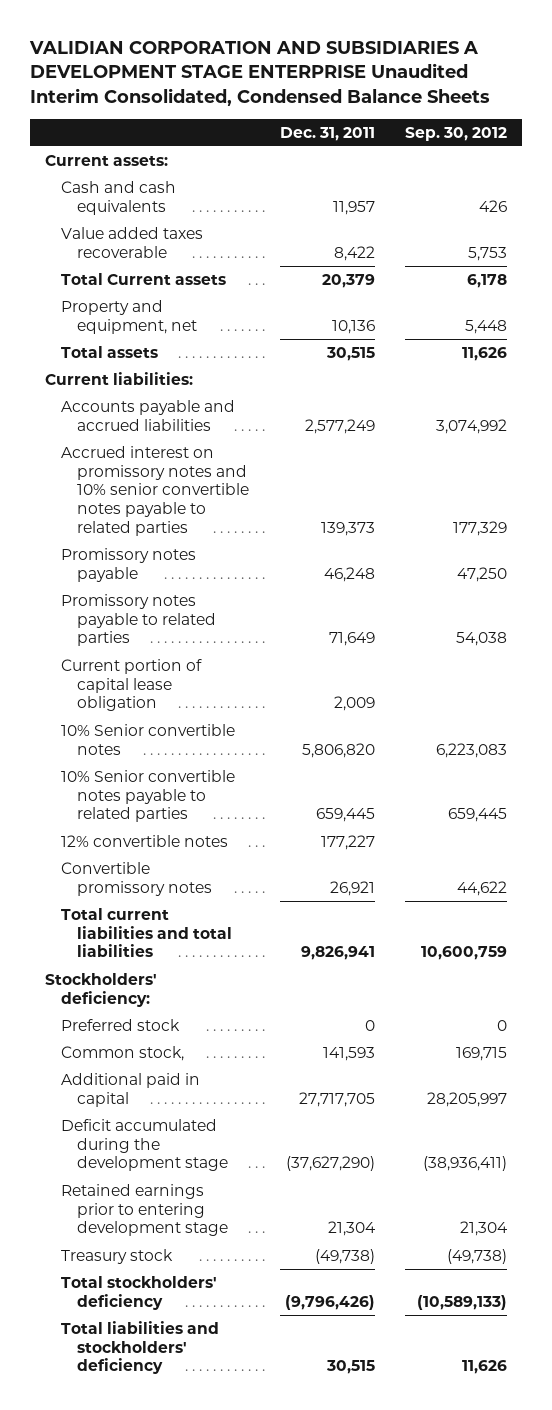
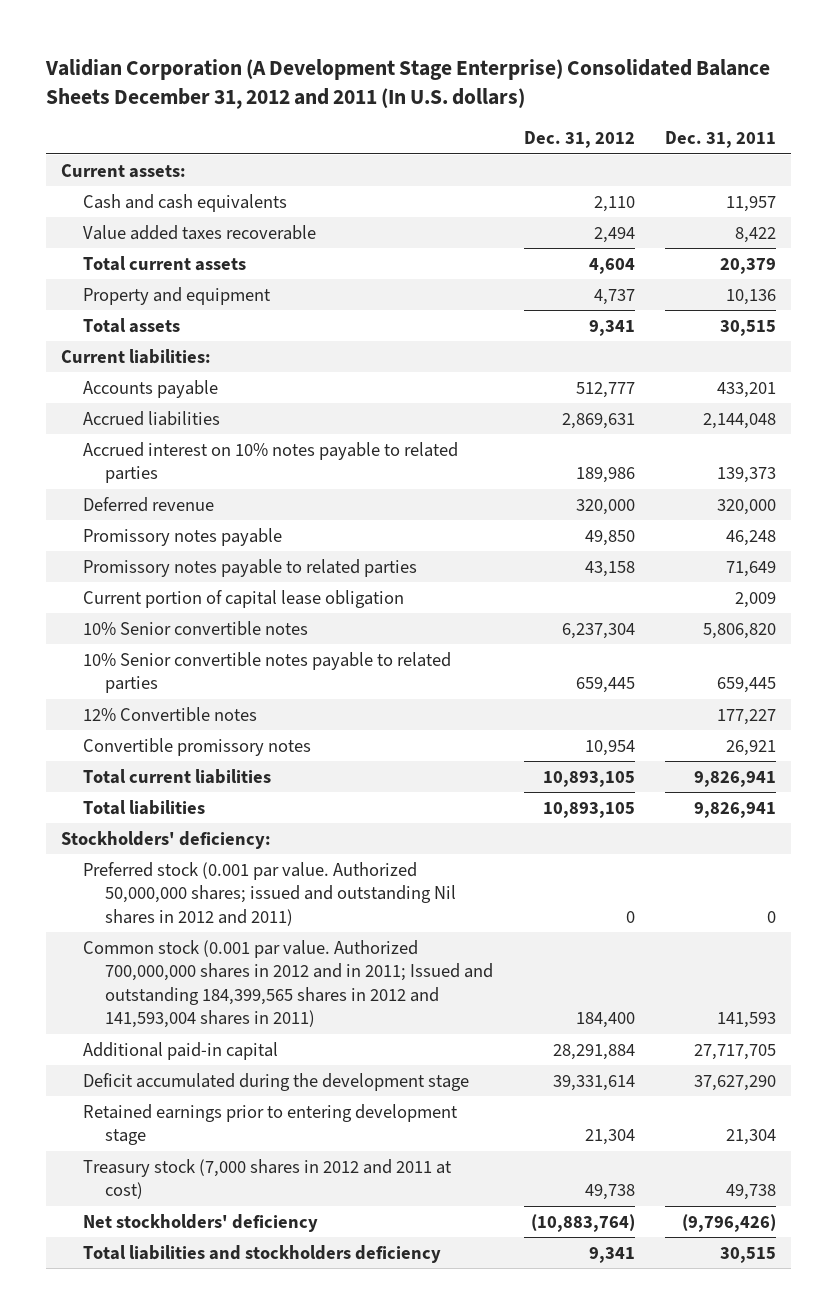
[28,40,490,106] VALIDIAN CORPORATION AND SUBSIDIARIES A DEVELOPMENT STAGE ENTERPRISE Unaudited Interim Consolidated, Condensed Balance Sheets -> [45,59,771,109] Validian Corporation (A Development Stage Enterprise) Consolidated Balance Sheets December 31, 2012 and 2011 (In U.S. dollars)
[405,126,508,141] Sep. 30, 2012 -> none
none -> [523,131,635,149] Dec. 31, 2012
[61,273,227,286] Total Current assets -> [83,255,247,271] Total current assets
[61,300,198,334] Property and equipment, net -> [83,286,272,305] Property and equipment
[61,400,236,431] Accounts payable and accrued liabilities -> none
none -> [83,379,219,398] Accounts payable
none -> [83,410,221,426] Accrued liabilities
[61,446,250,536] Accrued interest on promissory notes and 10% senior convertible notes payable to related parties -> [83,441,459,484] Accrued interest on 10% notes payable to related parties
none -> [83,496,215,512] Deferred revenue
[61,835,229,848] 12% convertible notes -> [83,706,258,722] 12% Convertible notes
[61,908,233,958] Total current liabilities and total liabilities -> [83,768,272,784] Total current liabilities
none -> [83,799,206,815] Total liabilities
[61,1019,181,1032] Preferred stock -> [83,861,457,926] Preferred stock (0.001 par value. Authorized 50,000,000 shares; issued and outstanding Nil shares in 2012 and 2011)
[61,1046,185,1062] Common stock, -> [83,939,494,1029] Common stock (0.001 par value. Authorized 700,000,000 shares in 2012 and in 2011; Issued and outstanding 184,399,565 shares in 2012 and 141,593,004 shares in 2011)
[61,1073,201,1107] Additional paid in capital -> [83,1041,279,1060] Additional paid-in capital
[285,1156,375,1172] (37,627,290) -> [694,1074,777,1091] 37,627,290
[61,1249,174,1265] Treasury stock -> none
none -> [83,1158,453,1200] Treasury stock (7,000 shares in 2012 and 2011 at cost)
[61,1276,218,1310] Total stockholders' deficiency -> [83,1213,319,1232] Net stockholders' deficiency
[61,1321,220,1375] Total liabilities and stockholders' deficiency -> [83,1244,442,1263] Total liabilities and stockholders deficiency

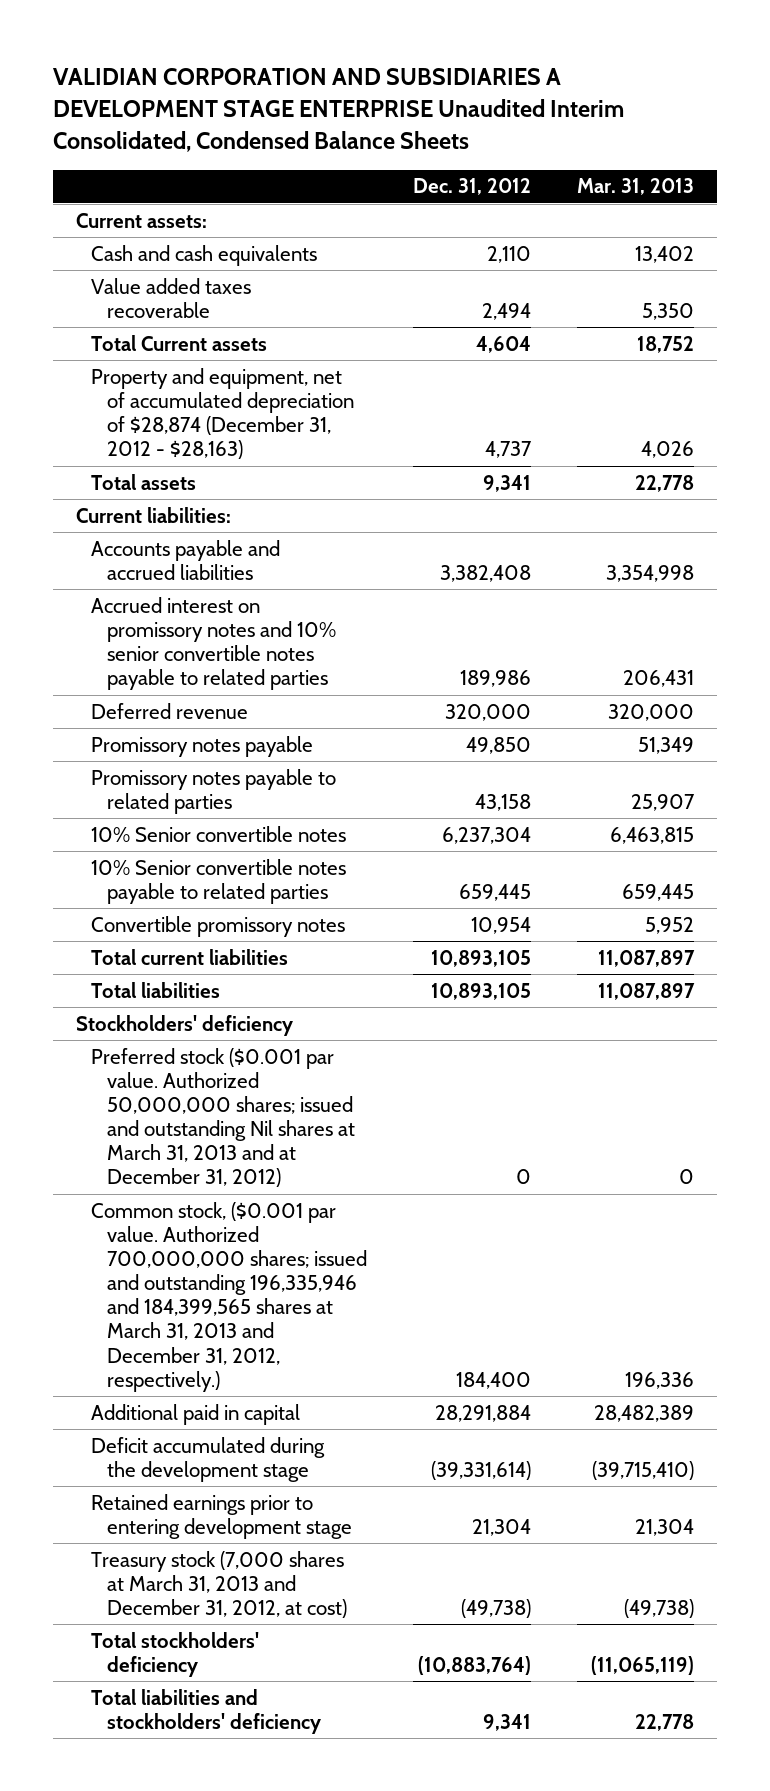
[45,59,771,109] Validian Corporation (A Development Stage Enterprise) Consolidated Balance Sheets December 31, 2012 and 2011 (In U.S. dollars) -> [52,67,624,152] VALIDIAN CORPORATION AND SUBSIDIARIES A DEVELOPMENT STAGE ENTERPRISE Unaudited Interim Consolidated, Condensed Balance Sheets
[665,131,777,149] Dec. 31, 2011 -> none
none -> [577,178,695,196] Mar. 31, 2013
[83,255,247,271] Total current assets -> [91,334,268,351] Total Current assets
[83,286,272,305] Property and equipment -> [91,367,354,460] Property and equipment, net of accumulated depreciation of $28,874 (December 31, 2012 - $28,163)
[83,379,219,398] Accounts payable -> none
[83,410,221,426] Accrued liabilities -> none
none -> [91,539,281,580] Accounts payable and accrued liabilities
[83,441,459,484] Accrued interest on 10% notes payable to related parties -> [91,596,336,691] Accrued interest on promissory notes and 10% senior convertible notes payable to related parties
[83,589,405,608] Current portion of capital lease obligation -> none
[83,706,258,722] 12% Convertible notes -> none
[61,830,272,849] Stockholders' deficiency: -> [75,1014,293,1036] Stockholders' deficiency
[83,861,457,926] Preferred stock (0.001 par value. Authorized 50,000,000 shares; issued and outstanding Nil shares in 2012 and 2011) -> [91,1047,355,1188] Preferred stock ($0.001 par value. Authorized 50,000,000 shares; issued and outstanding Nil shares at March 31, 2013 and at December 31, 2012)
[83,939,494,1029] Common stock (0.001 par value. Authorized 700,000,000 shares in 2012 and in 2011; Issued and outstanding 184,399,565 shares in 2012 and 141,593,004 shares in 2011) -> [91,1201,367,1392] Common stock, ($0.001 par value. Authorized 700,000,000 shares; issued and outstanding 196,335,946 and 184,399,565 shares at March 31, 2013 and December 31, 2012, respectively.)
[83,1041,279,1060] Additional paid-in capital -> [91,1403,301,1425] Additional paid in capital
[552,1074,635,1091] 39,331,614 -> [430,1460,531,1480] (39,331,614)
[83,1158,453,1200] Treasury stock (7,000 shares in 2012 and 2011 at cost) -> [91,1550,347,1619] Treasury stock (7,000 shares at March 31, 2013 and December 31, 2012, at cost)
[584,1184,635,1201] 49,738 -> [460,1599,531,1619] (49,738)
[83,1213,319,1232] Net stockholders' deficiency -> [91,1631,260,1677] Total stockholders' deficiency
[83,1244,442,1263] Total liabilities and stockholders deficiency -> [91,1688,321,1734] Total liabilities and stockholders' deficiency

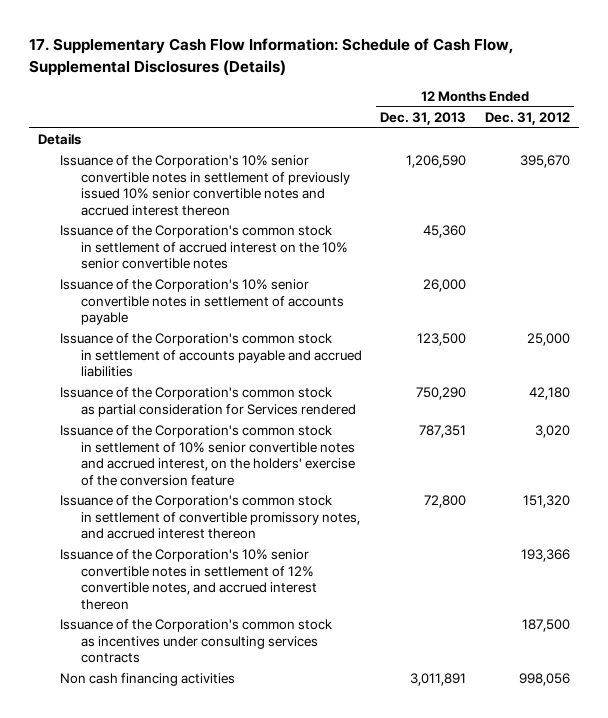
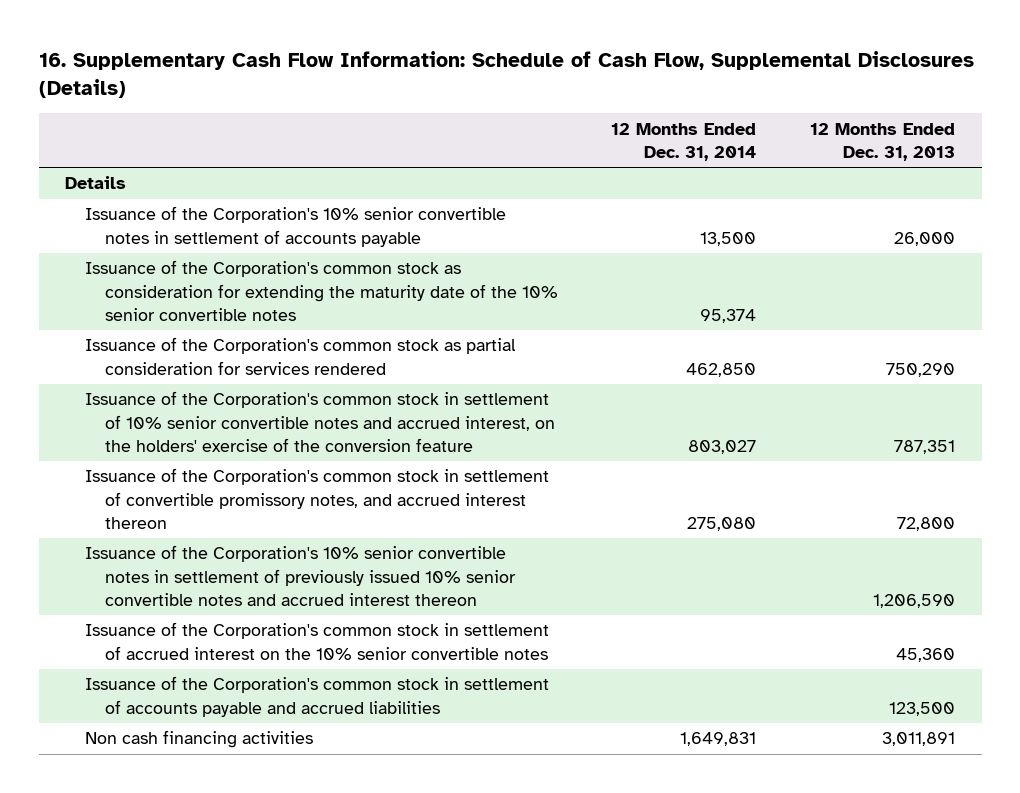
[29,38,514,76] 17. Supplementary Cash Flow Information: Schedule of Cash Flow, Supplemental Disclosures (Details) -> [38,50,974,99] 16. Supplementary Cash Flow Information: Schedule of Cash Flow, Supplemental Disclosures (Details)
[484,111,570,125] Dec. 31, 2012 -> none
none -> [611,122,757,162] 12 Months Ended Dec. 31, 2014
none -> [85,260,558,321] Issuance of the Corporation's common stock as consideration for extending the maturity date of the 10% senior convertible notes
[59,387,357,417] Issuance of the Corporation's common stock as partial consideration for Services rendered -> [85,337,517,375] Issuance of the Corporation's common stock as partial consideration for services rendered
[59,549,318,610] Issuance of the Corporation's 10% senior convertible notes in settlement of 12% convertible notes, and accrued interest thereon -> none
[59,619,332,664] Issuance of the Corporation's common stock as incentives under consulting services contracts -> none
[59,155,351,216] Issuance of the Corporation's 10% senior convertible notes in settlement of previously issued 10% senior convertible notes and accrued interest thereon -> [85,545,516,606] Issuance of the Corporation's 10% senior convertible notes in settlement of previously issued 10% senior convertible notes and accrued interest thereon
[59,225,349,270] Issuance of the Corporation's common stock in settlement of accrued interest on the 10% senior convertible notes -> [85,622,550,660] Issuance of the Corporation's common stock in settlement of accrued interest on the 10% senior convertible notes
[59,333,363,378] Issuance of the Corporation's common stock in settlement of accounts payable and accrued liabilities -> [85,676,550,717] Issuance of the Corporation's common stock in settlement of accounts payable and accrued liabilities

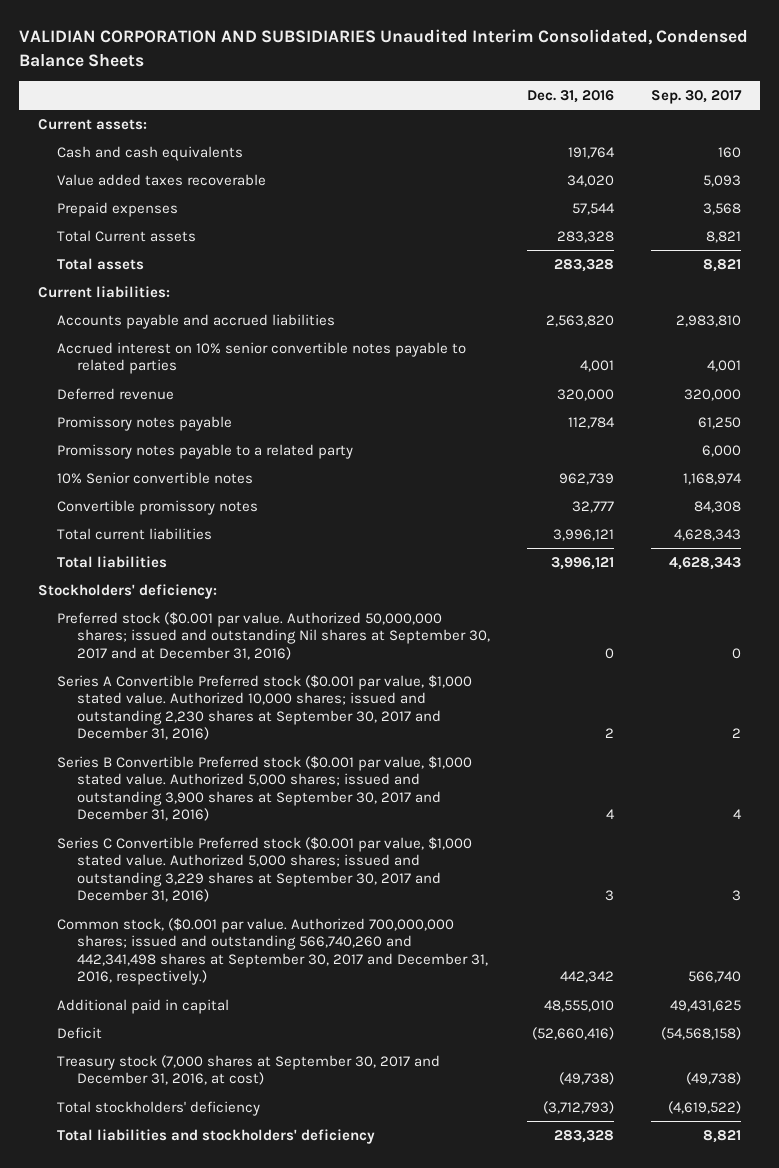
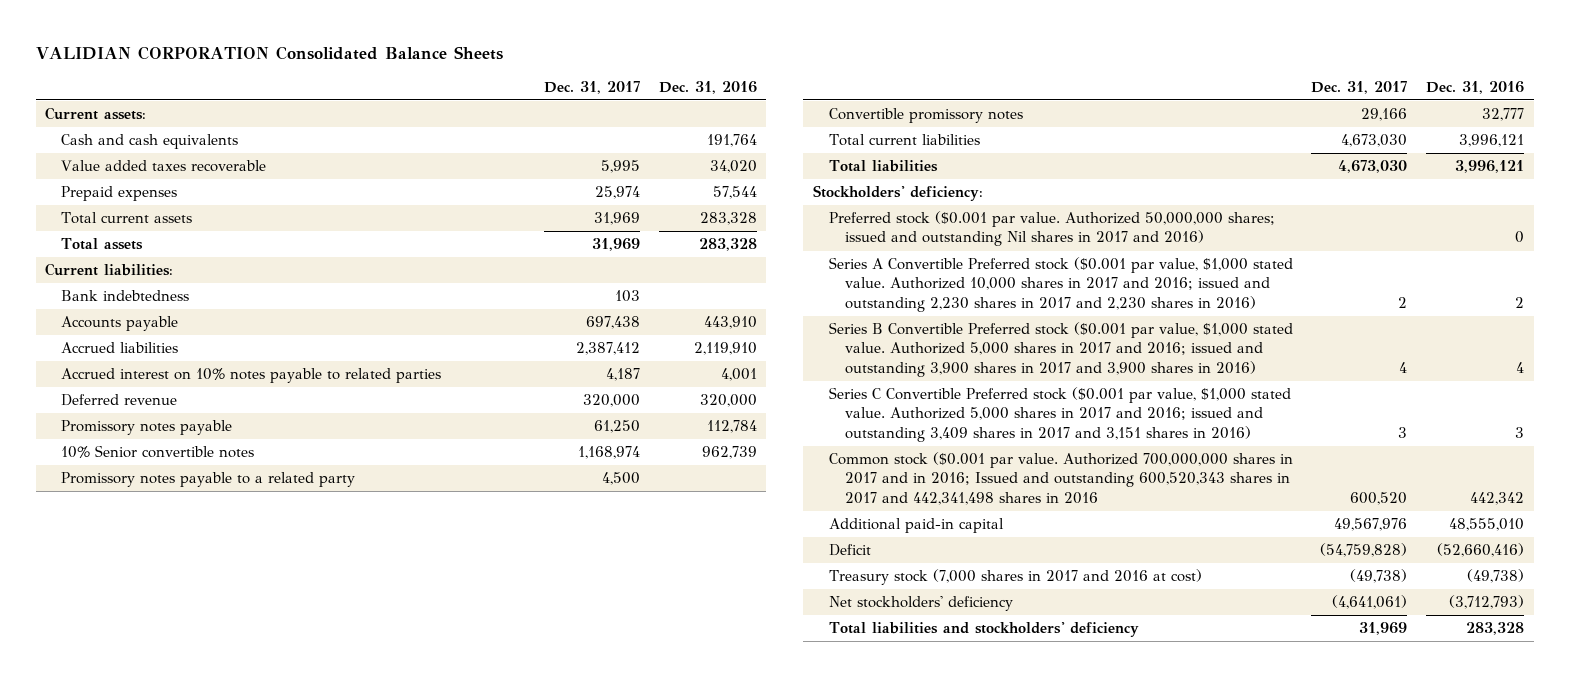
[18,29,748,67] VALIDIAN CORPORATION AND SUBSIDIARIES Unaudited Interim Consolidated, Condensed Balance Sheets -> [35,45,503,60] VALIDIAN CORPORATION Consolidated Balance Sheets
[651,89,743,104] Sep. 30, 2017 -> none
none -> [544,80,641,94] Dec. 31, 2017
[57,229,197,242] Total Current assets -> [61,212,193,225] Total current assets
[57,313,336,329] Accounts payable and accrued liabilities -> none
none -> [61,290,190,302] Bank indebtedness
none -> [61,316,179,332] Accounts payable
none -> [61,342,179,354] Accrued liabilities
[57,341,467,375] Accrued interest on 10% senior convertible notes payable to related parties -> [61,368,442,384] Accrued interest on 10% notes payable to related parties
[57,443,354,459] Promissory notes payable to a related party -> [61,472,356,488] Promissory notes payable to a related party
[57,611,490,660] Preferred stock ($0.001 par value. Authorized 50,000,000 shares; issued and outstanding Nil shares at September 30, 2017 and at December 31, 2016) -> [828,211,1275,247] Preferred stock ($0.001 par value. Authorized 50,000,000 shares; issued and outstanding Nil shares in 2017 and 2016)
[57,674,473,741] Series A Convertible Preferred stock ($0.001 par value, $1,000 stated value. Authorized 10,000 shares; issued and outstanding 2,230 shares at September 30, 2017 and December 31, 2016) -> [828,257,1293,312] Series A Convertible Preferred stock ($0.001 par value, $1,000 stated value. Authorized 10,000 shares in 2017 and 2016; issued and outstanding 2,230 shares in 2017 and 2,230 shares in 2016)
[57,755,473,822] Series B Convertible Preferred stock ($0.001 par value, $1,000 stated value. Authorized 5,000 shares; issued and outstanding 3,900 shares at September 30, 2017 and December 31, 2016) -> [828,322,1293,377] Series B Convertible Preferred stock ($0.001 par value, $1,000 stated value. Authorized 5,000 shares in 2017 and 2016; issued and outstanding 3,900 shares in 2017 and 3,900 shares in 2016)
[57,836,473,903] Series C Convertible Preferred stock ($0.001 par value, $1,000 stated value. Authorized 5,000 shares; issued and outstanding 3,229 shares at September 30, 2017 and December 31, 2016) -> [828,387,1291,442] Series C Convertible Preferred stock ($0.001 par value, $1,000 stated value. Authorized 5,000 shares in 2017 and 2016; issued and outstanding 3,409 shares in 2017 and 3,151 shares in 2016)
[57,917,488,986] Common stock, ($0.001 par value. Authorized 700,000,000 shares; issued and outstanding 566,740,260 and 442,341,498 shares at September 30, 2017 and December 31, 2016, respectively.) -> [828,452,1293,505] Common stock ($0.001 par value. Authorized 700,000,000 shares in 2017 and in 2016; Issued and outstanding 600,520,343 shares in 2017 and 442,341,498 shares in 2016
[57,998,230,1014] Additional paid in capital -> [828,518,1004,534] Additional paid-in capital
[57,1054,441,1086] Treasury stock (7,000 shares at September 30, 2017 and December 31, 2016, at cost) -> [828,569,1202,586] Treasury stock (7,000 shares in 2017 and 2016 at cost)
[57,1100,261,1116] Total stockholders' deficiency -> [828,596,1013,612] Net stockholders' deficiency

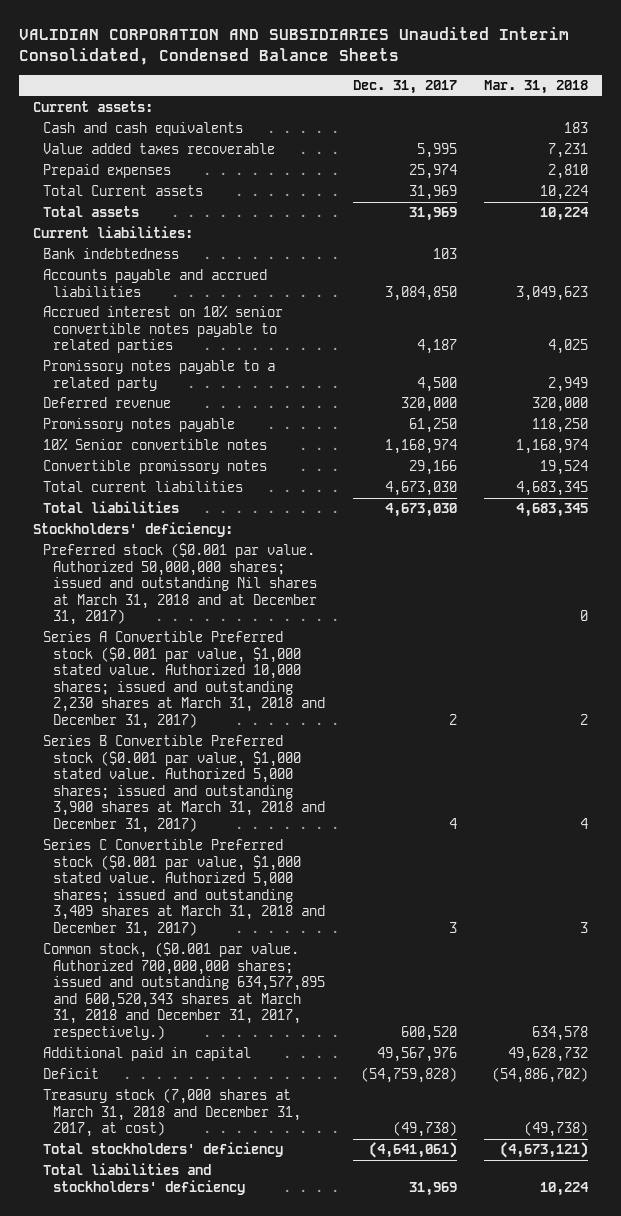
[35,45,503,60] VALIDIAN CORPORATION Consolidated Balance Sheets -> [19,27,570,66] VALIDIAN CORPORATION AND SUBSIDIARIES Unaudited Interim Consolidated, Condensed Balance Sheets
[658,80,757,94] Dec. 31, 2016 -> none
none -> [483,79,588,94] Mar. 31, 2018
[61,212,193,225] Total current assets -> [42,185,203,197] Total Current assets
[61,316,179,332] Accounts payable -> none
[61,342,179,354] Accrued liabilities -> none
none -> [42,269,267,297] Accounts payable and accrued liabilities
[61,368,442,384] Accrued interest on 10% notes payable to related parties -> [42,305,283,354] Accrued interest on 10% senior convertible notes payable to related parties
[61,472,356,488] Promissory notes payable to a related party -> [42,360,275,391] Promissory notes payable to a related party
[828,211,1275,247] Preferred stock ($0.001 par value. Authorized 50,000,000 shares; issued and outstanding Nil shares in 2017 and 2016) -> [42,543,318,626] Preferred stock ($0.001 par value. Authorized 50,000,000 shares; issued and outstanding Nil shares at March 31, 2018 and at December 31, 2017)
[828,257,1293,312] Series A Convertible Preferred stock ($0.001 par value, $1,000 stated value. Authorized 10,000 shares in 2017 and 2016; issued and outstanding 2,230 shares in 2017 and 2,230 shares in 2016) -> [42,631,326,729] Series A Convertible Preferred stock ($0.001 par value, $1,000 stated value. Authorized 10,000 shares; issued and outstanding 2,230 shares at March 31, 2018 and December 31, 2017)
[828,322,1293,377] Series B Convertible Preferred stock ($0.001 par value, $1,000 stated value. Authorized 5,000 shares in 2017 and 2016; issued and outstanding 3,900 shares in 2017 and 3,900 shares in 2016) -> [42,735,326,833] Series B Convertible Preferred stock ($0.001 par value, $1,000 stated value. Authorized 5,000 shares; issued and outstanding 3,900 shares at March 31, 2018 and December 31, 2017)
[828,387,1291,442] Series C Convertible Preferred stock ($0.001 par value, $1,000 stated value. Authorized 5,000 shares in 2017 and 2016; issued and outstanding 3,409 shares in 2017 and 3,151 shares in 2016) -> [42,839,326,937] Series C Convertible Preferred stock ($0.001 par value, $1,000 stated value. Authorized 5,000 shares; issued and outstanding 3,409 shares at March 31, 2018 and December 31, 2017)
[828,452,1293,505] Common stock ($0.001 par value. Authorized 700,000,000 shares in 2017 and in 2016; Issued and outstanding 600,520,343 shares in 2017 and 442,341,498 shares in 2016 -> [42,942,326,1040] Common stock, ($0.001 par value. Authorized 700,000,000 shares; issued and outstanding 634,577,895 and 600,520,343 shares at March 31, 2018 and December 31, 2017, respectively.)
[828,518,1004,534] Additional paid-in capital -> [42,1047,251,1062] Additional paid in capital
[828,569,1202,586] Treasury stock (7,000 shares in 2017 and 2016 at cost) -> [42,1088,302,1138] Treasury stock (7,000 shares at March 31, 2018 and December 31, 2017, at cost)
[828,596,1013,612] Net stockholders' deficiency -> [42,1142,283,1158] Total stockholders' deficiency

